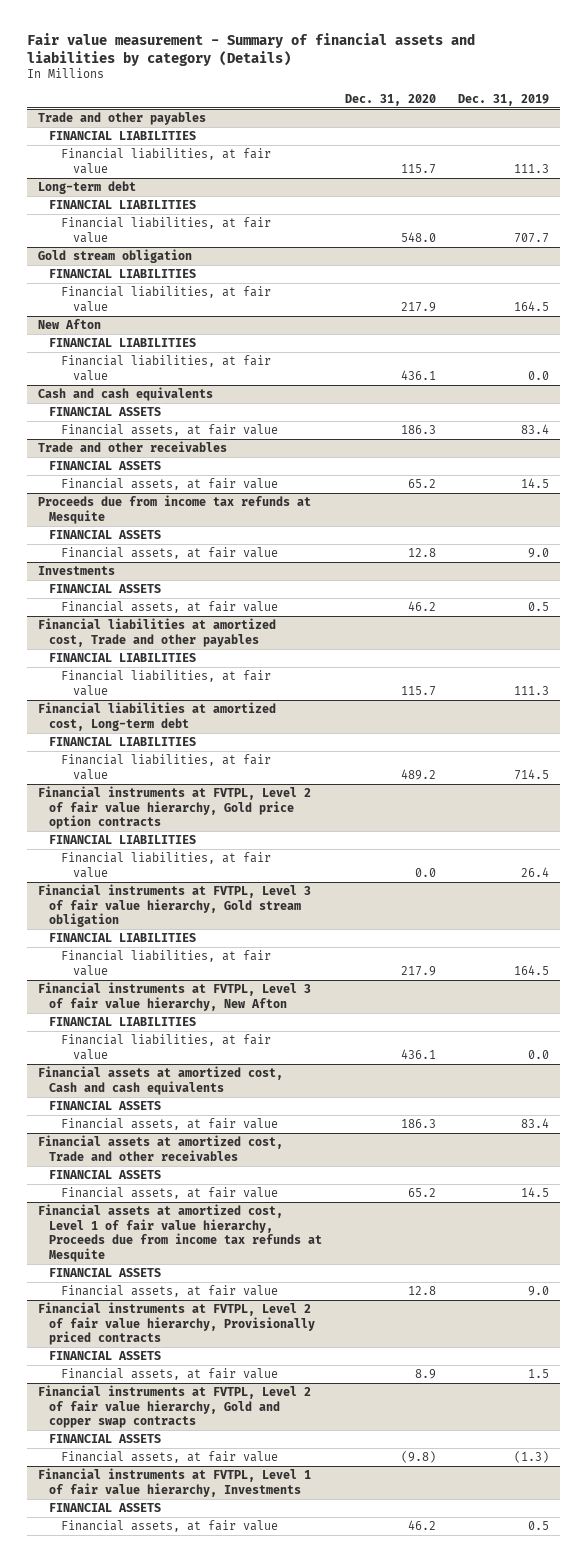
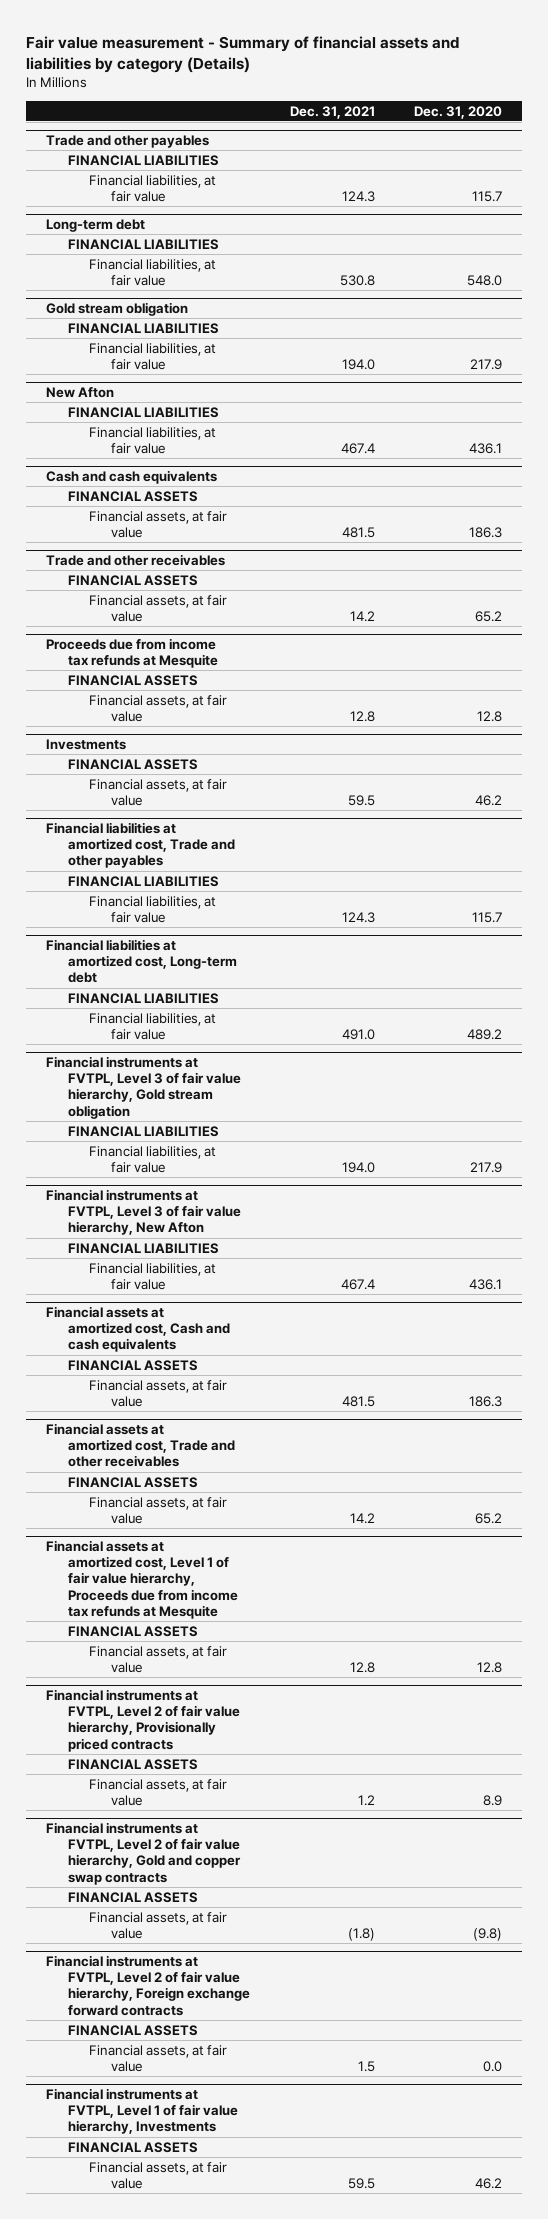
[457,93,549,106] Dec. 31, 2019 -> none
none -> [289,105,375,119] Dec. 31, 2021
[37,785,311,830] Financial instruments at FVTPL, Level 2 of fair value hierarchy, Gold price option contracts -> none
[49,834,197,844] FINANCIAL LIABILITIES -> none
[61,851,272,878] Financial liabilities, at fair value -> none
none -> [46,1954,250,2016] Financial instruments at FVTPL, Level 2 of fair value hierarchy, Foreign exchange forward contracts
none -> [67,2024,198,2036] FINANCIAL ASSETS
none -> [89,2044,228,2073] Financial assets, at fair value

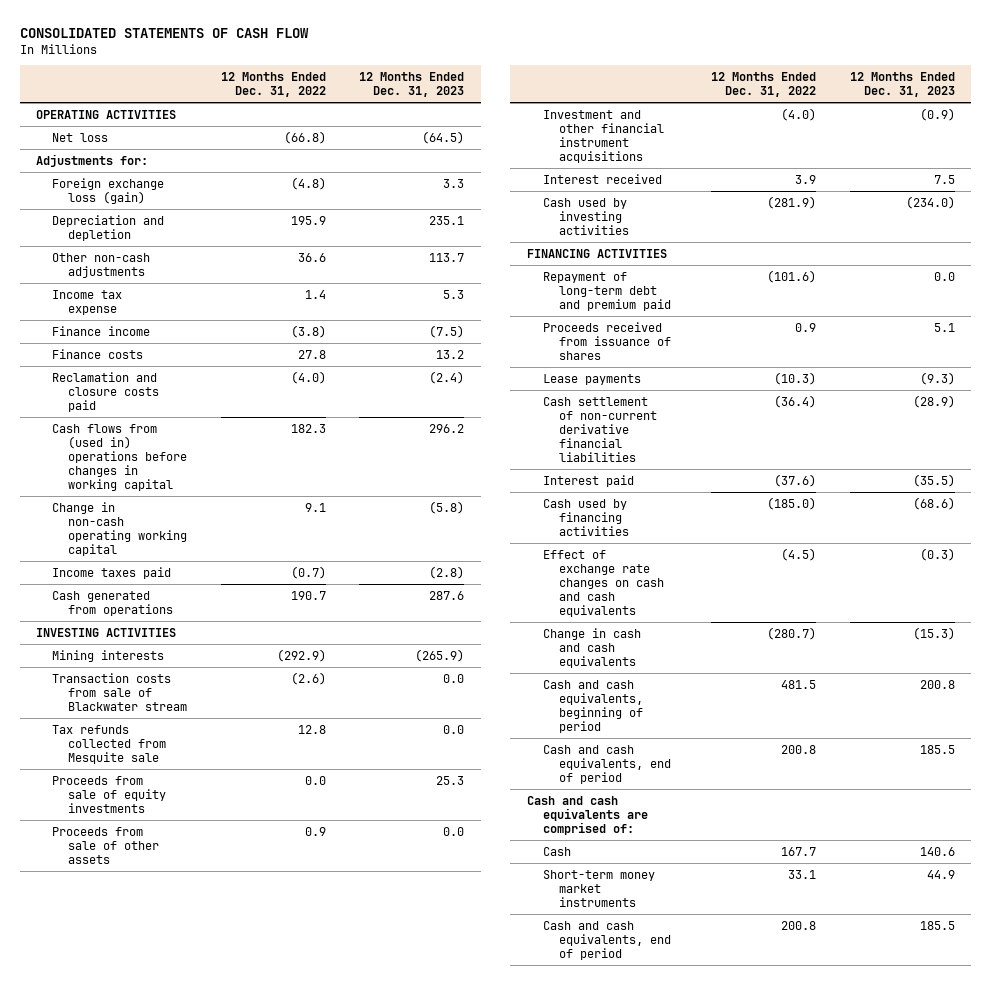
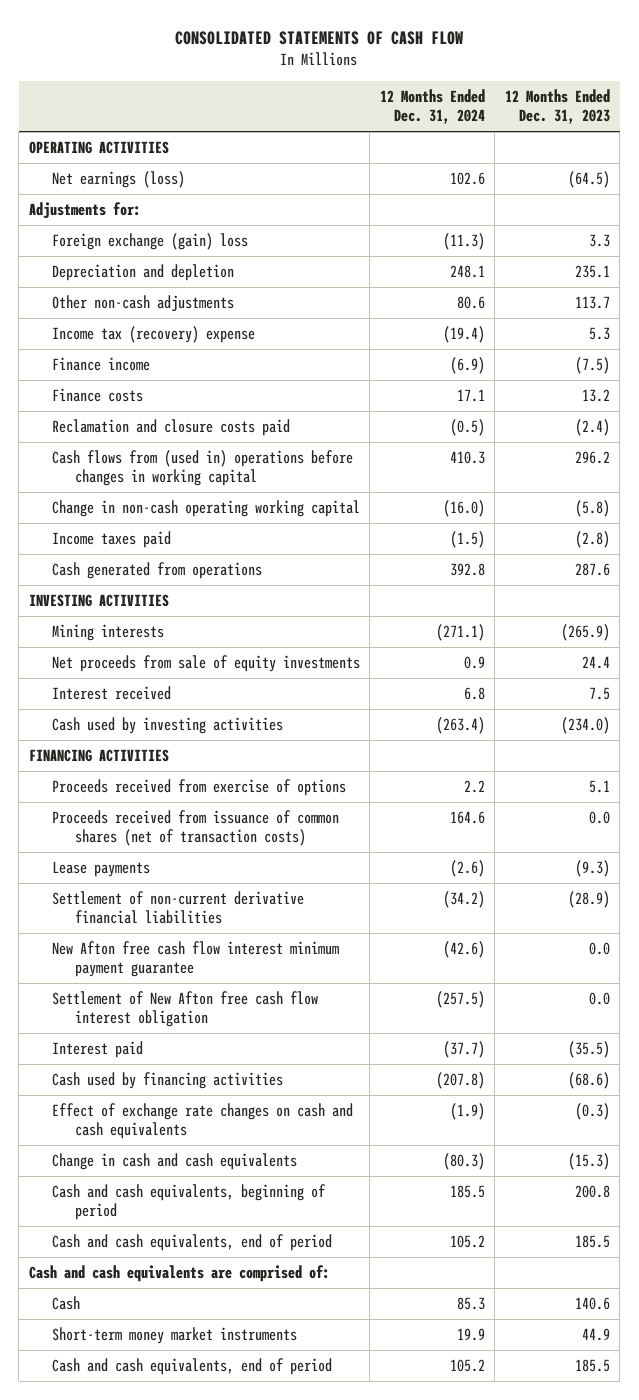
[220,71,326,97] 12 Months Ended Dec. 31, 2022 -> none
none -> [379,88,485,125] 12 Months Ended Dec. 31, 2024
[52,132,109,142] Net loss -> [52,171,186,189] Net earnings (loss)
[52,177,165,204] Foreign exchange loss (gain) -> [52,233,249,251] Foreign exchange (gain) loss
[52,289,123,315] Income tax expense -> [52,326,256,344] Income tax (recovery) expense
[52,672,188,711] Transaction costs from sale of Blackwater stream -> none
[52,724,167,764] Tax refunds collected from Mesquite sale -> none
[52,826,160,864] Proceeds from sale of other assets -> none
[542,109,664,163] Investment and other financial instrument acquisitions -> none
[52,775,167,813] Proceeds from sale of equity investments -> [52,655,361,673] Net proceeds from sale of equity investments
[436,775,465,785] 25.3 -> [581,656,610,670] 24.4
[542,271,671,311] Repayment of long-term debt and premium paid -> none
[542,321,671,360] Proceeds received from issuance of shares -> [52,779,347,797] Proceeds received from exercise of options
none -> [52,810,340,847] Proceeds received from issuance of common shares (net of transaction costs)
[542,396,657,462] Cash settlement of non-current derivative financial liabilities -> [52,891,305,925] Settlement of non-current derivative financial liabilities
none -> [52,941,340,978] New Afton free cash flow interest minimum payment guarantee
none -> [52,991,319,1028] Settlement of New Afton free cash flow interest obligation

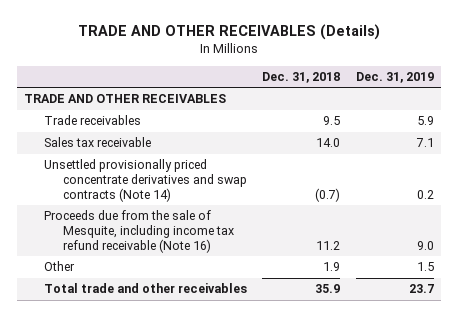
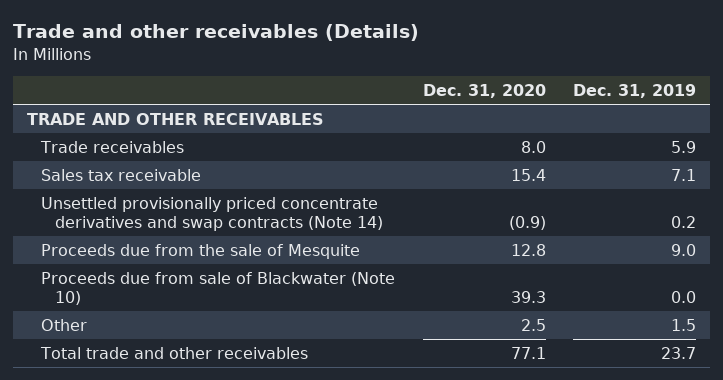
[77,24,380,41] TRADE AND OTHER RECEIVABLES (Details) -> [13,24,420,42] Trade and other receivables (Details)
[262,71,341,83] Dec. 31, 2018 -> none
none -> [422,83,546,98] Dec. 31, 2020
[43,210,235,253] Proceeds due from the sale of Mesquite, including income tax refund receivable (Note 16) -> [40,243,360,259] Proceeds due from the sale of Mesquite
none -> [40,271,395,305] Proceeds due from sale of Blackwater (Note 10)

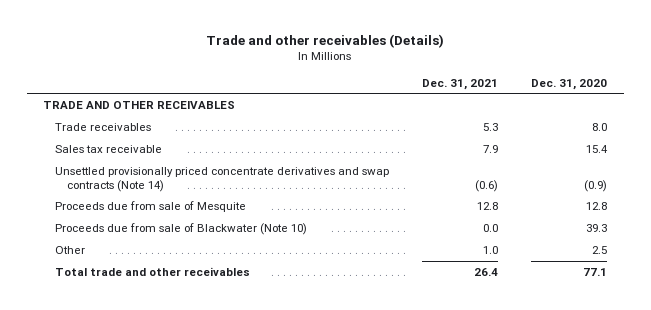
[573,83,697,98] Dec. 31, 2019 -> none
none -> [422,78,499,90] Dec. 31, 2021
[40,243,360,259] Proceeds due from the sale of Mesquite -> [55,200,247,212] Proceeds due from sale of Mesquite

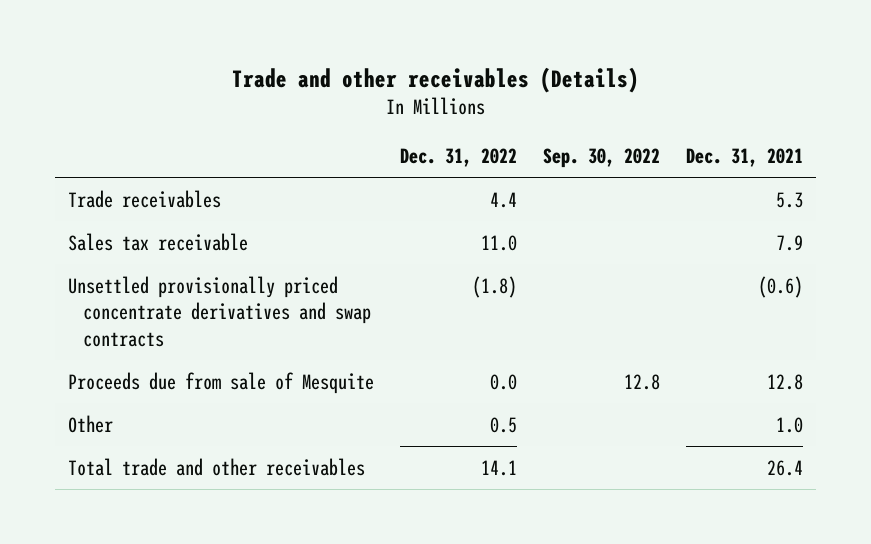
[531,78,608,90] Dec. 31, 2020 -> none
none -> [399,148,517,168] Dec. 31, 2022
none -> [543,148,661,169] Sep. 30, 2022
[43,100,236,109] TRADE AND OTHER RECEIVABLES -> none
[55,166,390,192] Unsettled provisionally priced concentrate derivatives and swap contracts (Note 14) -> [67,275,372,347] Unsettled provisionally priced concentrate derivatives and swap contracts
[55,222,308,235] Proceeds due from sale of Blackwater (Note 10) -> none

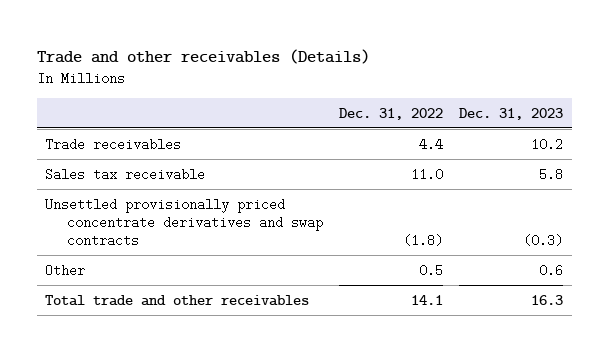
[543,148,661,169] Sep. 30, 2022 -> none
[686,148,804,168] Dec. 31, 2021 -> none
none -> [459,107,564,120] Dec. 31, 2023
[67,371,374,394] Proceeds due from sale of Mesquite -> none

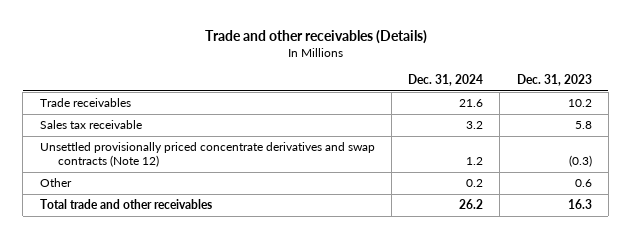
[339,107,444,120] Dec. 31, 2022 -> none
none -> [408,73,484,86] Dec. 31, 2024
[45,197,323,247] Unsettled provisionally priced concentrate derivatives and swap contracts -> [39,142,375,168] Unsettled provisionally priced concentrate derivatives and swap contracts (Note 12)

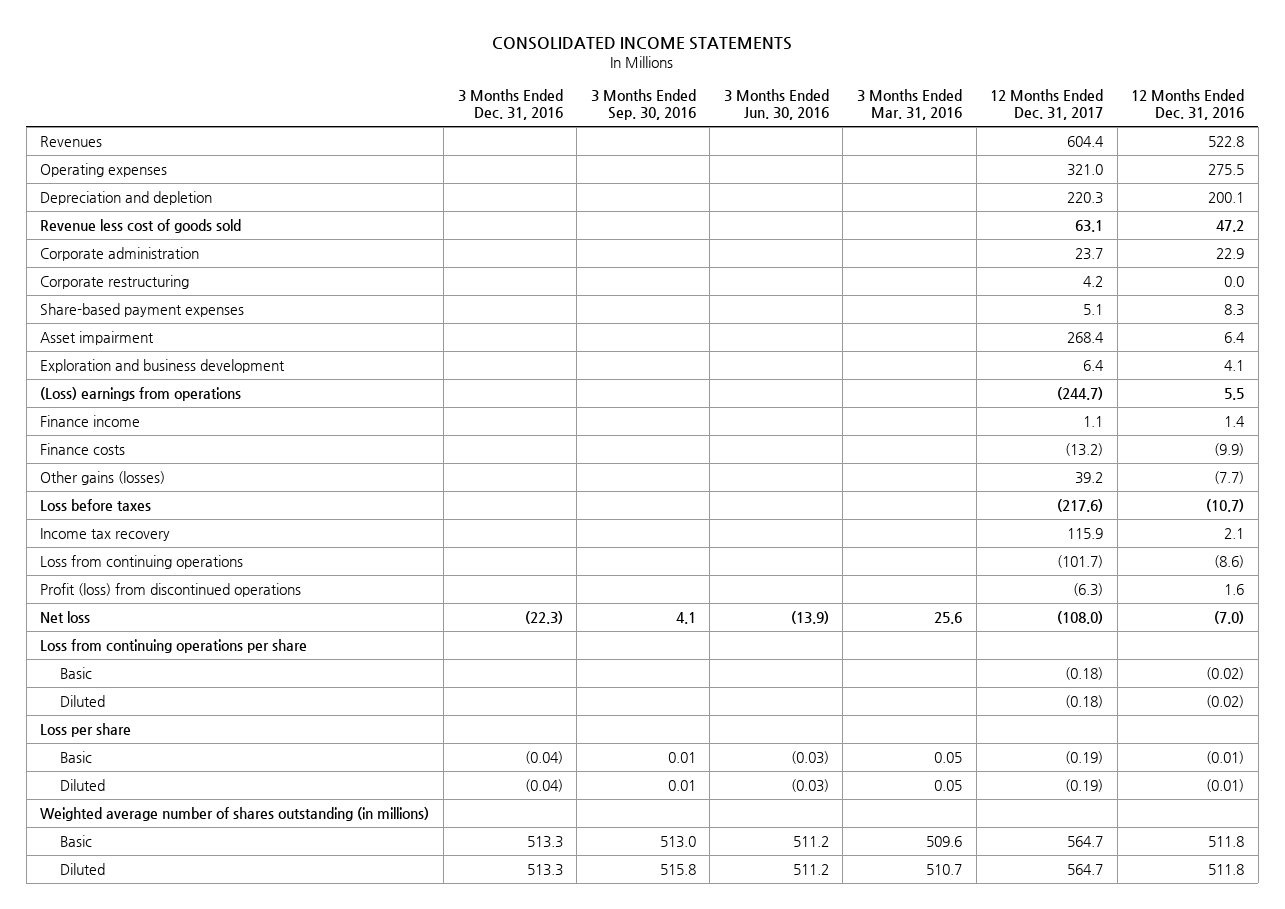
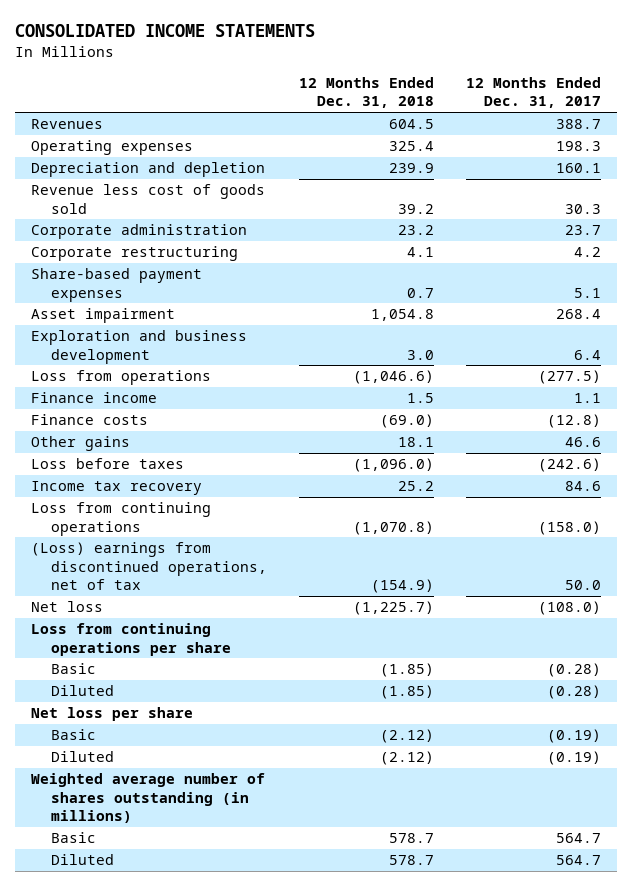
[457,89,563,121] 3 Months Ended Dec. 31, 2016 -> none
[590,89,696,121] 3 Months Ended Sep. 30, 2016 -> none
[723,89,829,121] 3 Months Ended Jun. 30, 2016 -> none
[857,89,963,121] 3 Months Ended Mar. 31, 2016 -> none
[1131,89,1245,121] 12 Months Ended Dec. 31, 2016 -> none
none -> [299,77,435,109] 12 Months Ended Dec. 31, 2018
[1067,135,1105,147] 604.4 -> [556,119,602,130] 388.7
[1067,163,1104,176] 321.0 -> [556,141,602,152] 198.3
[1067,191,1104,204] 220.3 -> [556,163,602,174] 160.1
[1075,219,1104,232] 63.1 -> [565,203,602,214] 30.3
[40,386,242,401] (Loss) earnings from operations -> [30,370,211,386] Loss from operations
[1057,386,1104,400] (244.7) -> [538,370,602,385] (277.5)
[1065,442,1104,456] (13.2) -> [547,414,602,429] (12.8)
[40,470,166,485] Other gains (losses) -> [30,436,130,452] Other gains
[1075,471,1104,484] 39.2 -> [565,437,602,448] 46.6
[1057,498,1104,512] (217.6) -> [538,458,602,473] (242.6)
[1067,527,1104,539] 115.9 -> [565,481,602,492] 84.6
[1057,554,1104,568] (101.7) -> [538,520,602,535] (158.0)
[40,582,302,597] Profit (loss) from discontinued operations -> [30,542,267,590] (Loss) earnings from discontinued operations, net of tax
[1073,582,1104,596] (6.3) -> [565,579,602,590] 50.0
[1065,666,1104,680] (0.18) -> [547,663,602,678] (0.28)
[1065,694,1104,708] (0.18) -> [547,685,602,700] (0.28)
[40,722,132,737] Loss per share -> [30,707,193,722] Net loss per share

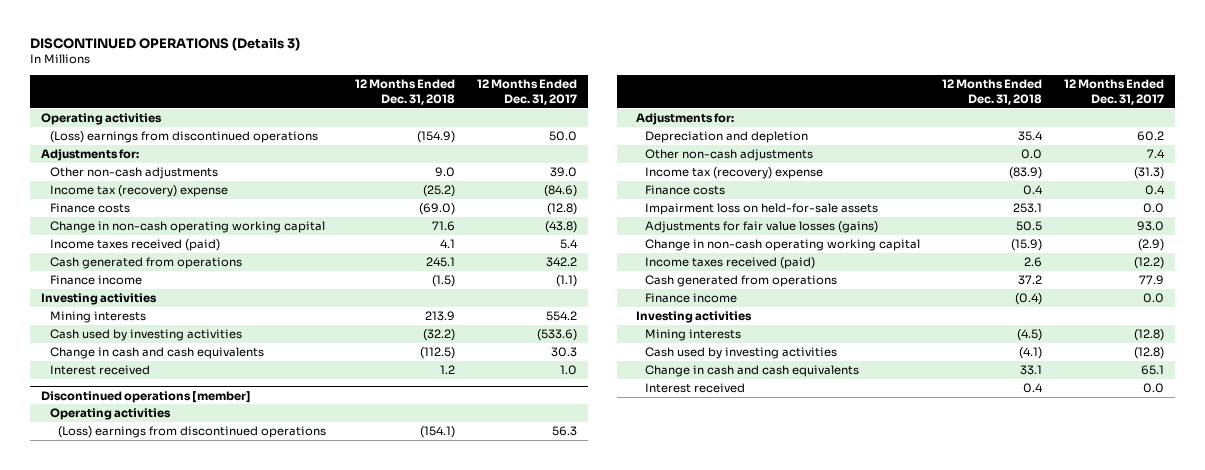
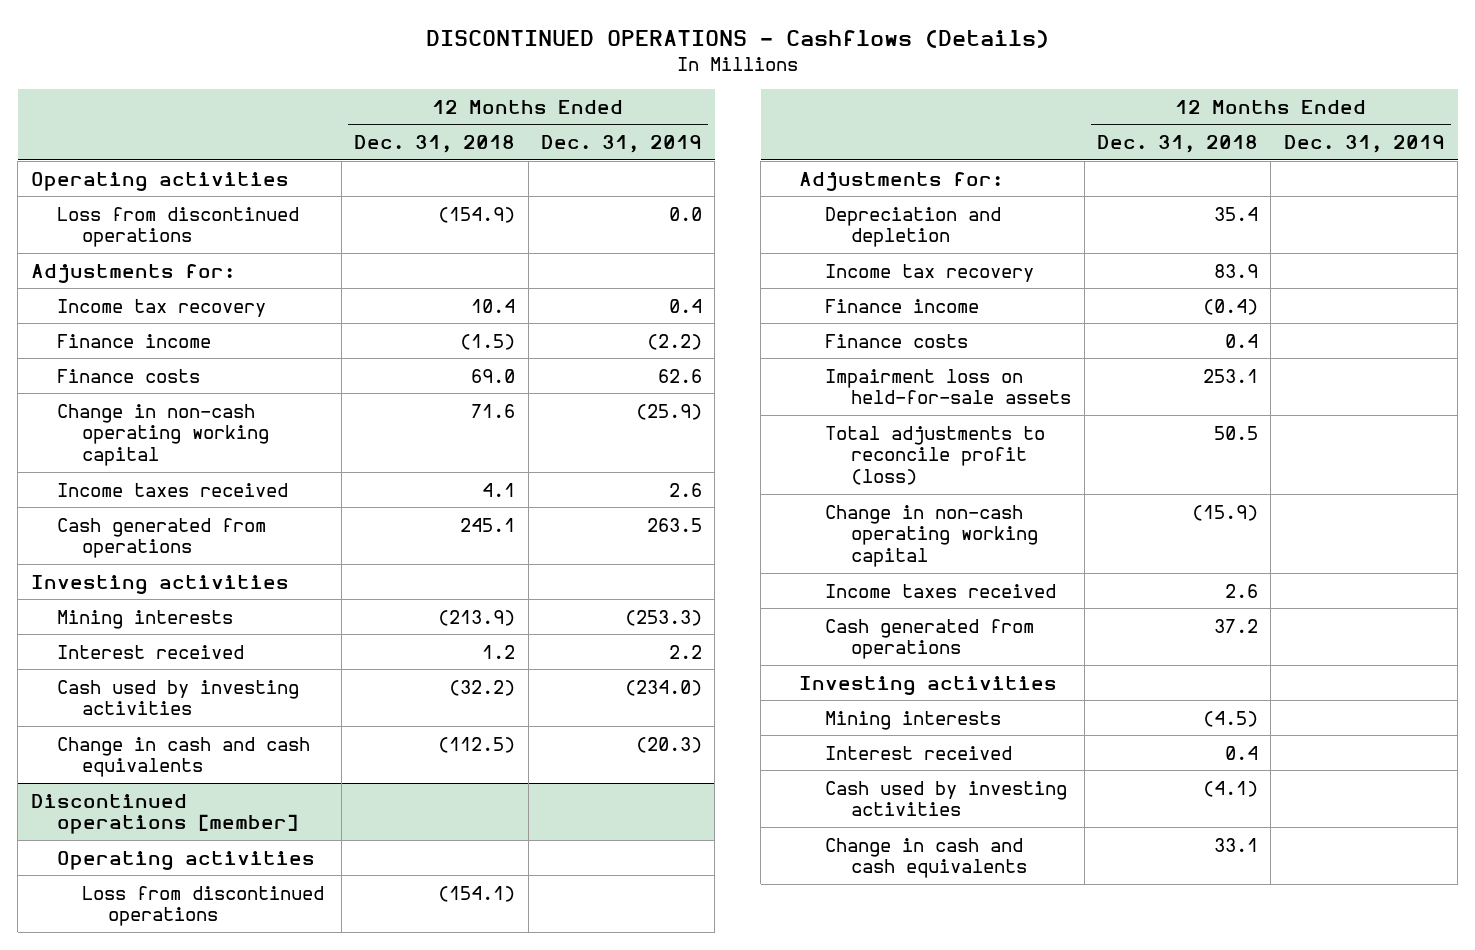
[30,36,301,51] DISCONTINUED OPERATIONS (Details 3) -> [425,30,1049,49] DISCONTINUED OPERATIONS - Cashflows (Details)
[477,79,578,105] 12 Months Ended Dec. 31, 2017 -> none
none -> [540,135,702,154] Dec. 31, 2019
[49,131,318,144] (Loss) earnings from discontinued operations -> [56,206,299,248] Loss from discontinued operations
[49,167,218,180] Other non-cash adjustments -> none
[49,185,228,198] Income tax (recovery) expense -> [56,298,266,317] Income tax recovery
[423,185,456,198] (25.2) -> [471,298,516,313] 10.4
[49,275,142,286] Finance income -> [56,333,211,348] Finance income
[419,203,456,216] (69.0) -> [471,368,516,383] 69.0
[49,239,220,252] Income taxes received (paid) -> [56,482,288,497] Income taxes received
[425,311,456,322] 213.9 -> [438,609,516,626] (213.9)
[49,365,150,376] Interest received -> [56,644,244,659] Interest received
[58,426,327,439] (Loss) earnings from discontinued operations -> [82,885,325,927] Loss from discontinued operations
[644,149,813,162] Other non-cash adjustments -> none
[644,167,823,180] Income tax (recovery) expense -> [825,263,1035,282] Income tax recovery
[1008,167,1042,180] (83.9) -> [1213,263,1258,278] 83.9
[644,293,737,304] Finance income -> [825,298,980,313] Finance income
[644,221,878,234] Adjustments for fair value losses (gains) -> none
none -> [825,425,1046,485] Total adjustments to reconcile profit (loss)
[644,257,815,270] Income taxes received (paid) -> [825,583,1057,598] Income taxes received
[644,383,745,394] Interest received -> [825,745,1013,760] Interest received

